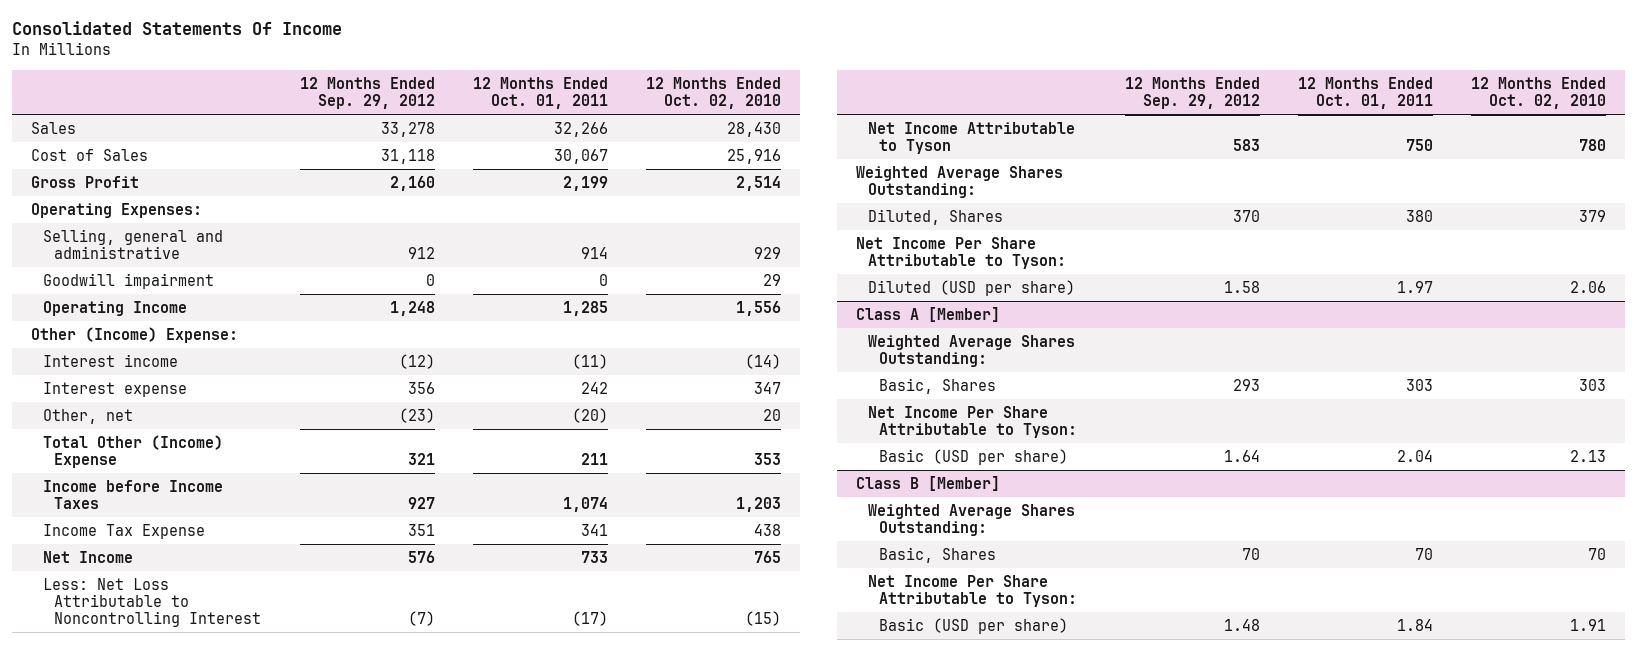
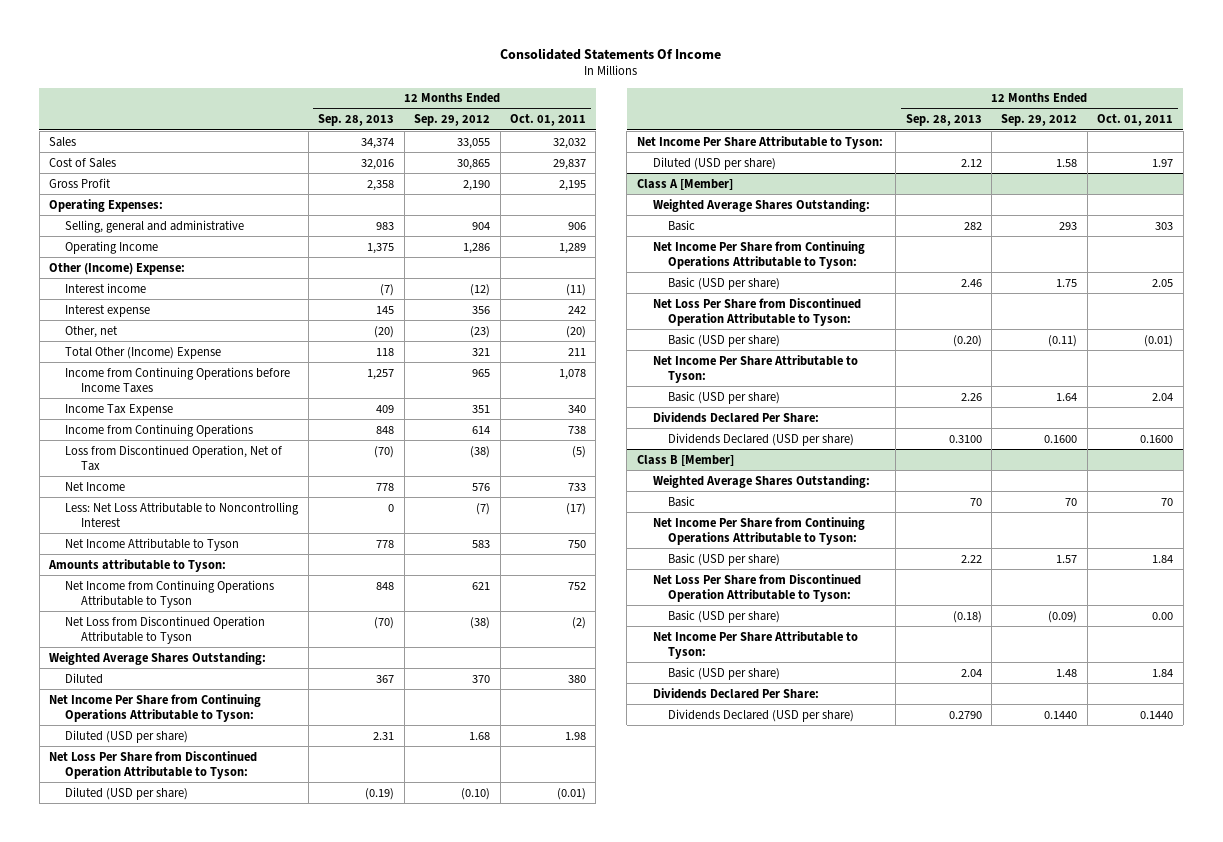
[646,77,782,110] 12 Months Ended Oct. 02, 2010 -> none
none -> [318,114,395,127] Sep. 28, 2013
[380,121,435,137] 33,278 -> [457,137,491,149] 33,055
[553,121,608,137] 32,266 -> [553,137,587,149] 32,032
[380,148,435,164] 31,118 -> [457,158,491,170] 30,865
[553,148,608,164] 30,067 -> [553,158,587,170] 29,837
[389,175,435,191] 2,160 -> [463,179,491,191] 2,190
[562,175,608,191] 2,199 -> [559,179,587,191] 2,195
[42,272,214,289] Goodwill impairment -> none
[407,247,435,260] 912 -> [472,221,491,230] 904
[580,247,608,260] 914 -> [568,221,587,230] 906
[389,300,435,316] 1,248 -> [463,242,491,254] 1,286
[562,300,608,316] 1,285 -> [559,242,587,254] 1,289
[42,479,223,510] Income before Income Taxes -> [65,366,291,393] Income from Continuing Operations before Income Taxes
[407,497,435,510] 927 -> [472,368,491,377] 965
[562,497,608,513] 1,074 -> [559,368,587,380] 1,078
[580,523,608,536] 341 -> [568,404,587,413] 340
none -> [65,423,254,437] Income from Continuing Operations
none -> [65,444,283,471] Loss from Discontinued Operation, Net of Tax
none -> [48,558,227,572] Amounts attributable to Tyson:
none -> [65,579,275,608] Net Income from Continuing Operations Attributable to Tyson
none -> [65,615,266,644] Net Loss from Discontinued Operation Attributable to Tyson
[867,208,1003,225] Diluted, Shares -> [65,672,104,684] Diluted
none -> [49,693,262,722] Net Income Per Share from Continuing Operations Attributable to Tyson:
none -> [65,729,189,743] Diluted (USD per share)
none -> [49,750,258,779] Net Loss Per Share from Discontinued Operation Attributable to Tyson:
none -> [65,786,189,800] Diluted (USD per share)
[879,377,997,394] Basic, Shares -> [668,219,696,231] Basic
none -> [652,240,865,269] Net Income Per Share from Continuing Operations Attributable to Tyson:
none -> [668,276,781,290] Basic (USD per share)
none -> [652,297,861,326] Net Loss Per Share from Discontinued Operation Attributable to Tyson:
none -> [668,333,781,347] Basic (USD per share)
none -> [652,411,819,423] Dividends Declared Per Share:
none -> [668,432,855,446] Dividends Declared (USD per share)
[879,546,997,563] Basic, Shares -> [668,495,696,507] Basic
none -> [652,516,865,545] Net Income Per Share from Continuing Operations Attributable to Tyson:
none -> [668,552,781,566] Basic (USD per share)
none -> [652,573,861,602] Net Loss Per Share from Discontinued Operation Attributable to Tyson:
none -> [668,609,781,623] Basic (USD per share)
none -> [652,687,819,699] Dividends Declared Per Share:
none -> [668,708,855,722] Dividends Declared (USD per share)

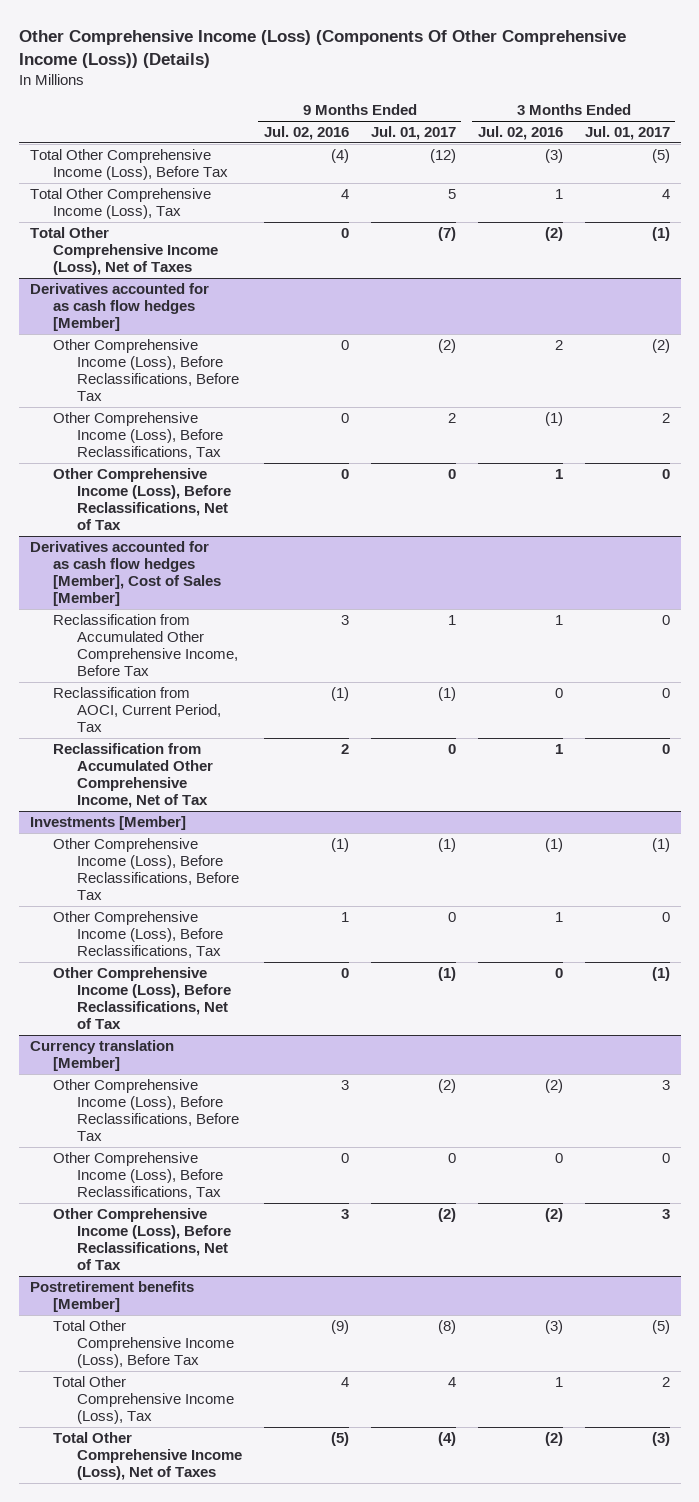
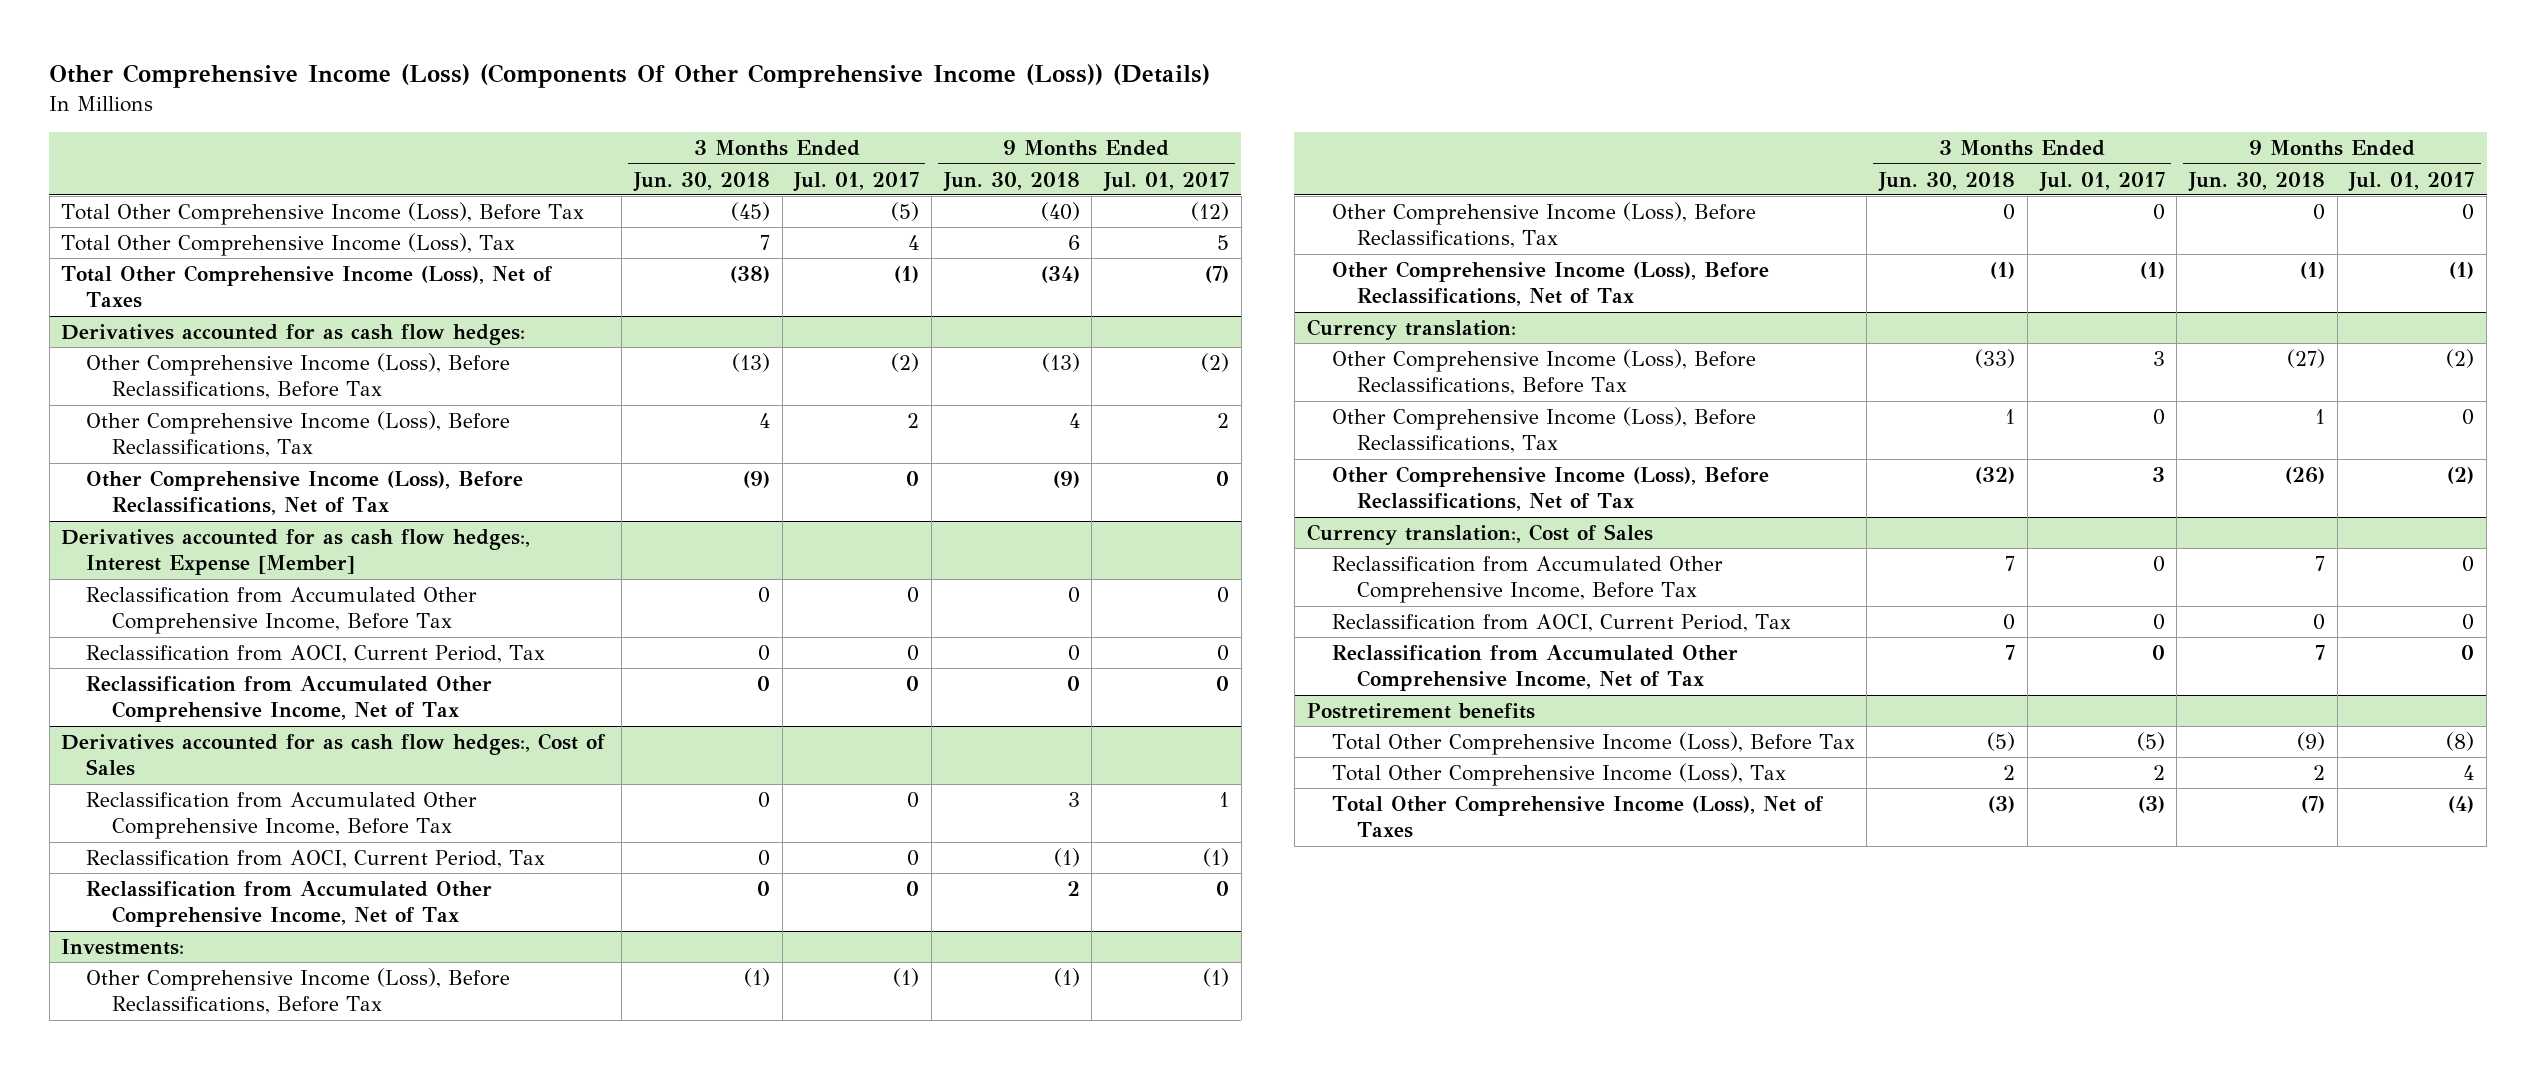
[263,125,349,140] Jul. 02, 2016 -> none
[477,125,563,140] Jul. 02, 2016 -> none
none -> [632,171,770,192] Jun. 30, 2018
none -> [942,171,1080,192] Jun. 30, 2018
[29,282,209,332] Derivatives accounted for as cash flow hedges [Member] -> [61,324,526,346] Derivatives accounted for as cash flow hedges:
none -> [61,529,531,576] Derivatives accounted for as cash flow hedges:, Interest Expense [Member]
none -> [86,587,478,635] Reclassification from Accumulated Other Comprehensive Income, Before Tax
none -> [86,645,546,664] Reclassification from AOCI, Current Period, Tax
none -> [86,676,493,723] Reclassification from Accumulated Other Comprehensive Income, Net of Tax
[29,540,222,607] Derivatives accounted for as cash flow hedges [Member], Cost of Sales [Member] -> [61,733,607,777] Derivatives accounted for as cash flow hedges:, Cost of Sales
[29,815,186,830] Investments [Member] -> [61,939,185,956] Investments:
[29,1039,174,1071] Currency translation [Member] -> [1306,319,1516,341] Currency translation:
none -> [1306,524,1653,546] Currency translation:, Cost of Sales
none -> [1331,556,1723,604] Reclassification from Accumulated Other Comprehensive Income, Before Tax
none -> [1331,614,1791,633] Reclassification from AOCI, Current Period, Tax
none -> [1331,645,1738,692] Reclassification from Accumulated Other Comprehensive Income, Net of Tax
[29,1280,194,1312] Postretirement benefits [Member] -> [1306,703,1535,720] Postretirement benefits

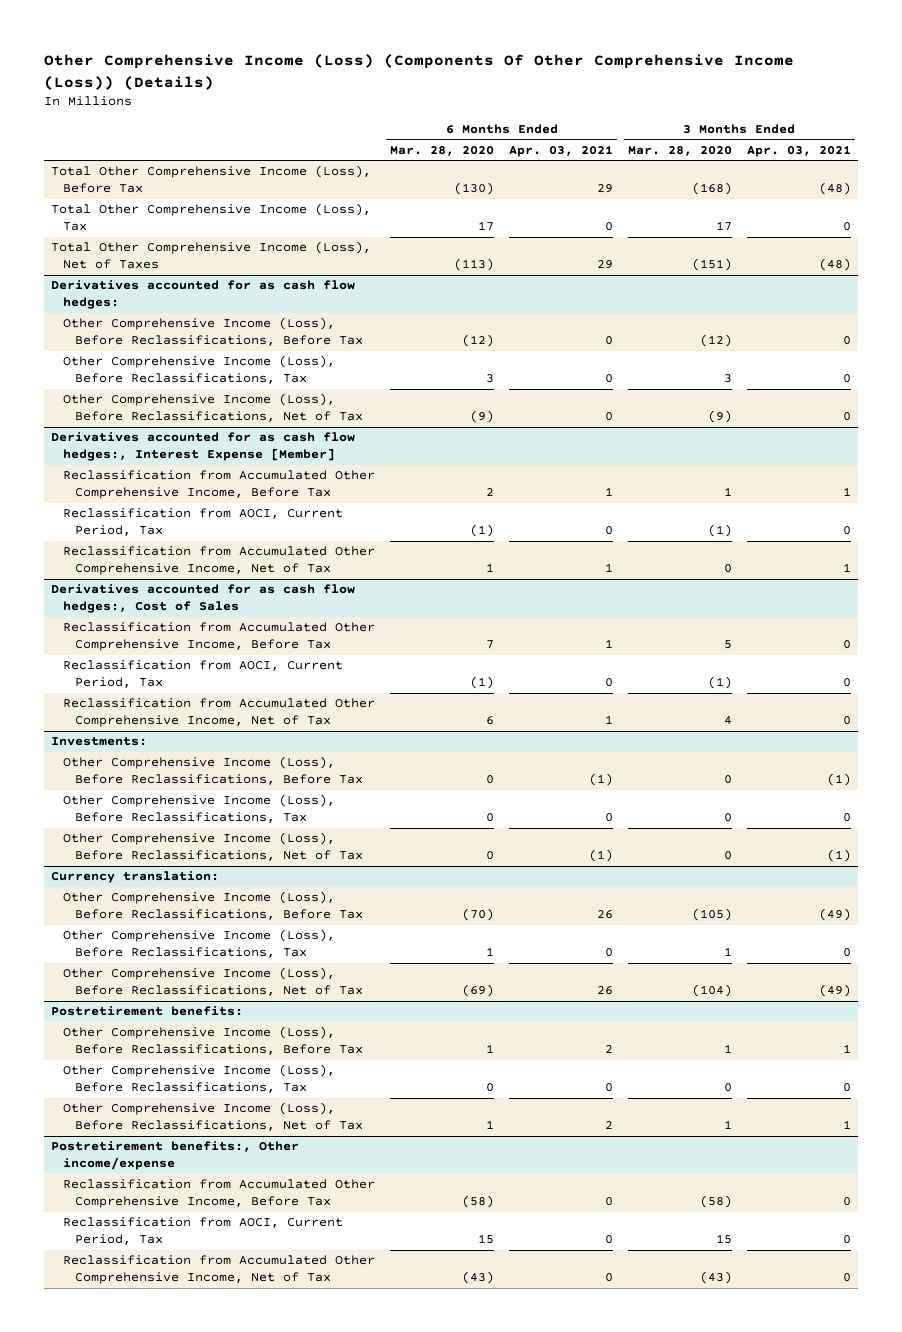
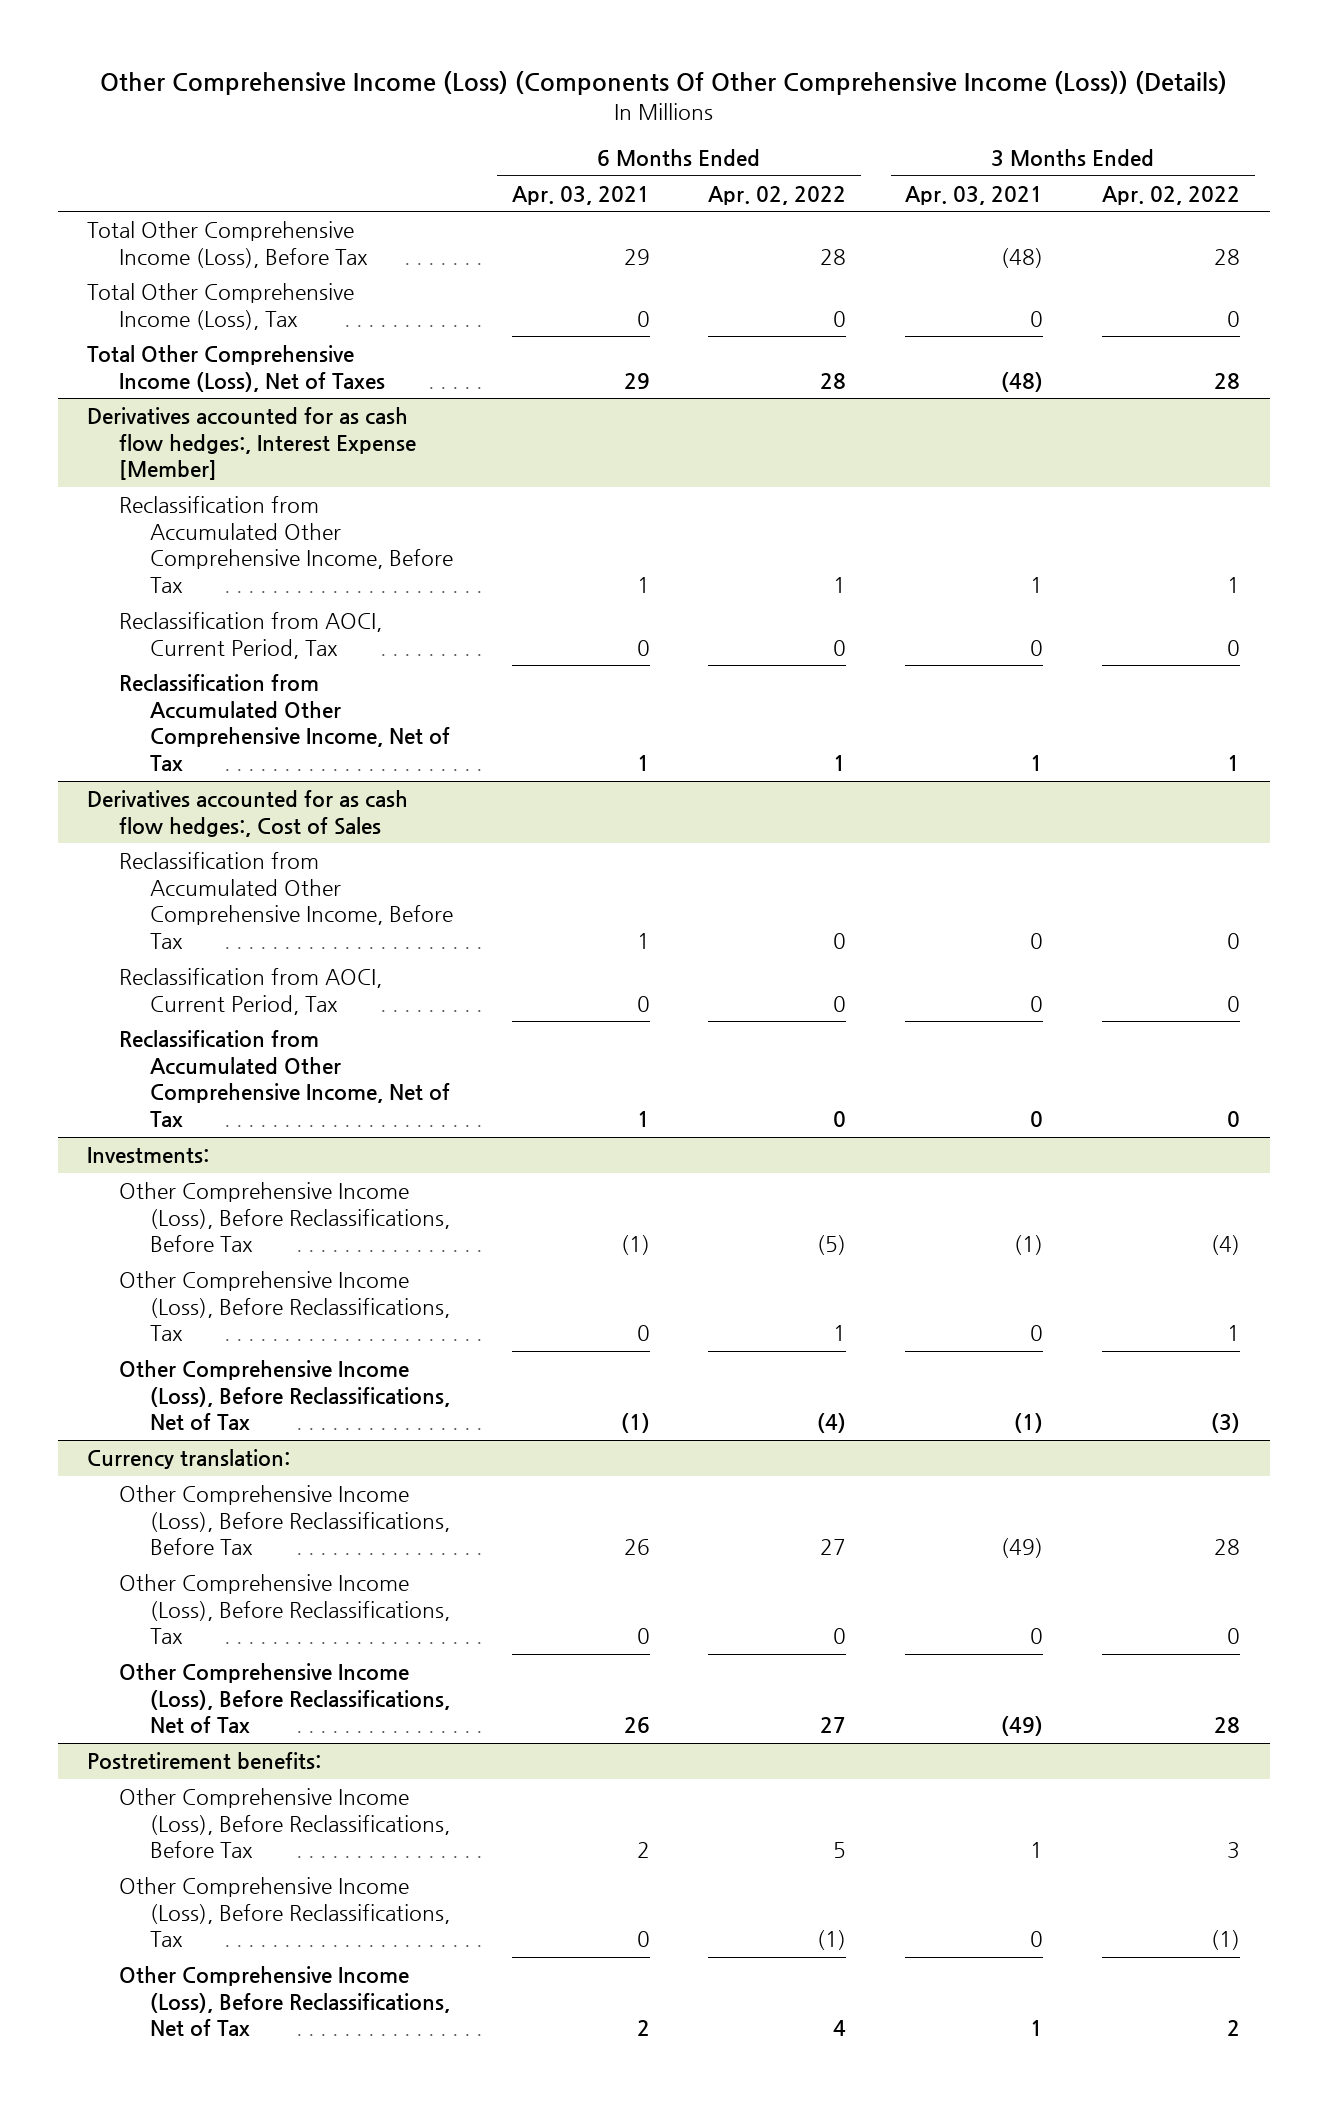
[390,145,495,156] Mar. 28, 2020 -> none
[627,145,732,156] Mar. 28, 2020 -> none
none -> [708,185,847,205] Apr. 02, 2022
none -> [1102,185,1241,205] Apr. 02, 2022
[51,280,356,310] Derivatives accounted for as cash flow hedges: -> none
[63,317,364,347] Other Comprehensive Income (Loss), Before Reclassifications, Before Tax -> none
[63,355,336,385] Other Comprehensive Income (Loss), Before Reclassifications, Tax -> none
[63,393,364,423] Other Comprehensive Income (Loss), Before Reclassifications, Net of Tax -> none
[51,1141,300,1171] Postretirement benefits:, Other income/expense -> none
[63,1179,376,1209] Reclassification from Accumulated Other Comprehensive Income, Before Tax -> none
[63,1217,344,1246] Reclassification from AOCI, Current Period, Tax -> none
[63,1255,376,1285] Reclassification from Accumulated Other Comprehensive Income, Net of Tax -> none

